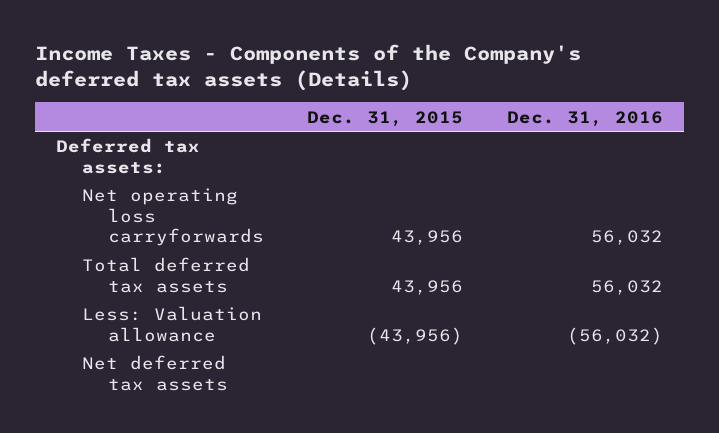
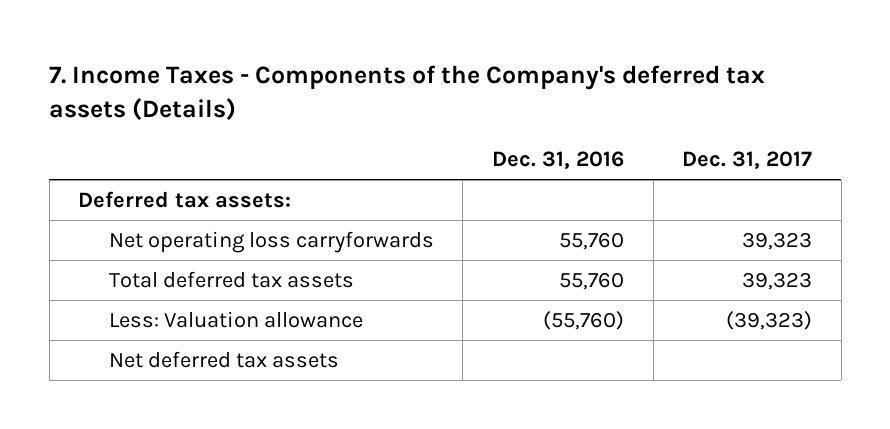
[34,44,581,91] Income Taxes - Components of the Company's deferred tax assets (Details) -> [49,65,766,121] 7. Income Taxes - Components of the Company's deferred tax assets (Details)
[307,110,464,127] Dec. 31, 2015 -> none
none -> [682,150,813,169] Dec. 31, 2017
[590,230,663,246] 56,032 -> [558,231,624,250] 55,760
[590,279,663,295] 56,032 -> [558,271,624,290] 55,760
[566,326,663,345] (56,032) -> [542,310,624,330] (55,760)

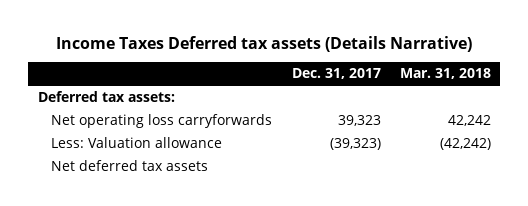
[49,65,766,121] 7. Income Taxes - Components of the Company's deferred tax assets (Details) -> [56,35,473,52] Income Taxes Deferred tax assets (Details Narrative)
[491,150,624,169] Dec. 31, 2016 -> none
none -> [399,68,491,80] Mar. 31, 2018
[108,270,354,288] Total deferred tax assets -> none

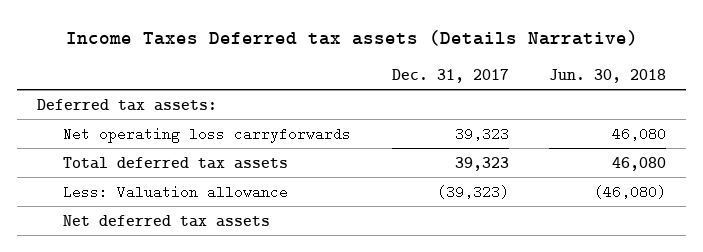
[399,68,491,80] Mar. 31, 2018 -> none
none -> [548,69,666,84] Jun. 30, 2018
none -> [63,156,289,169] Total deferred tax assets

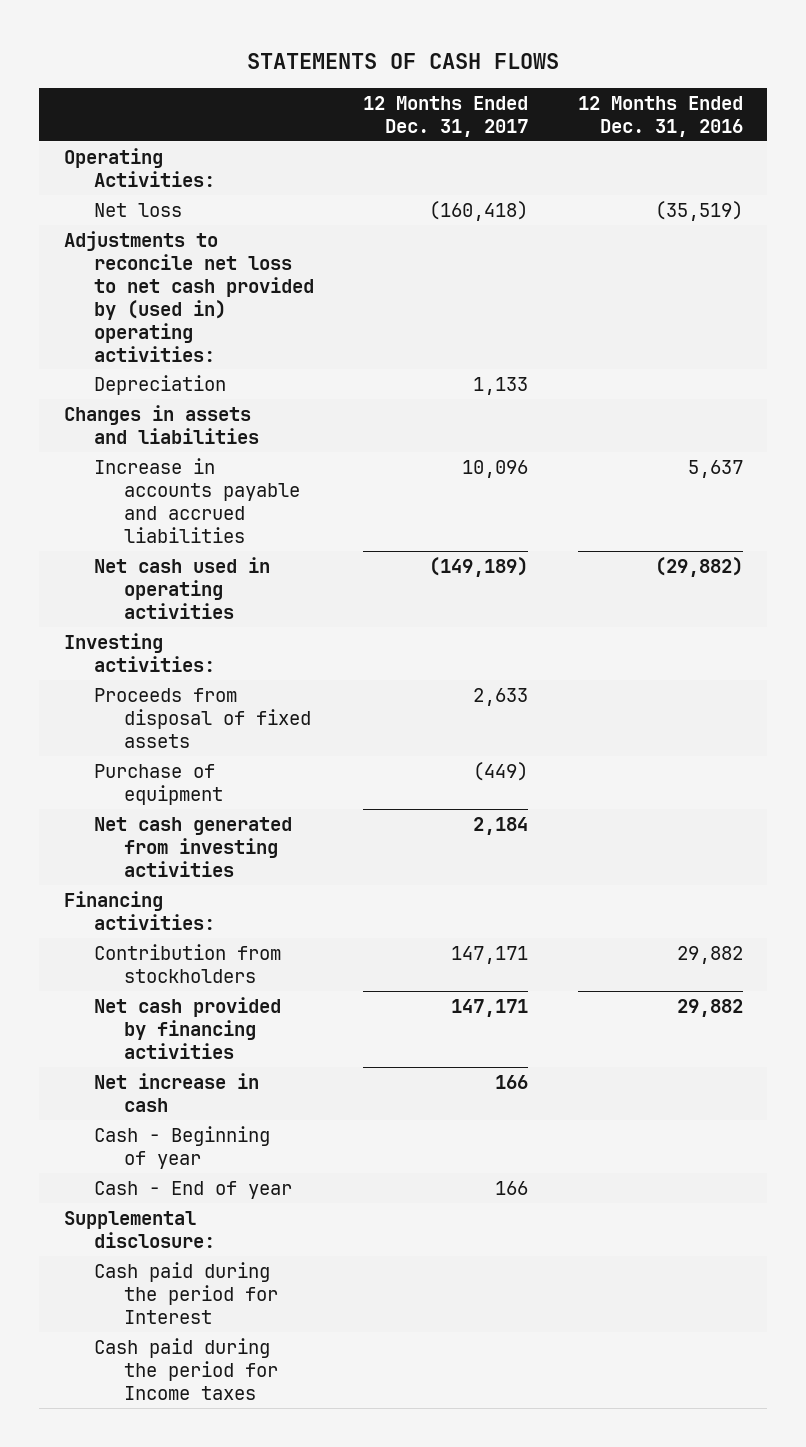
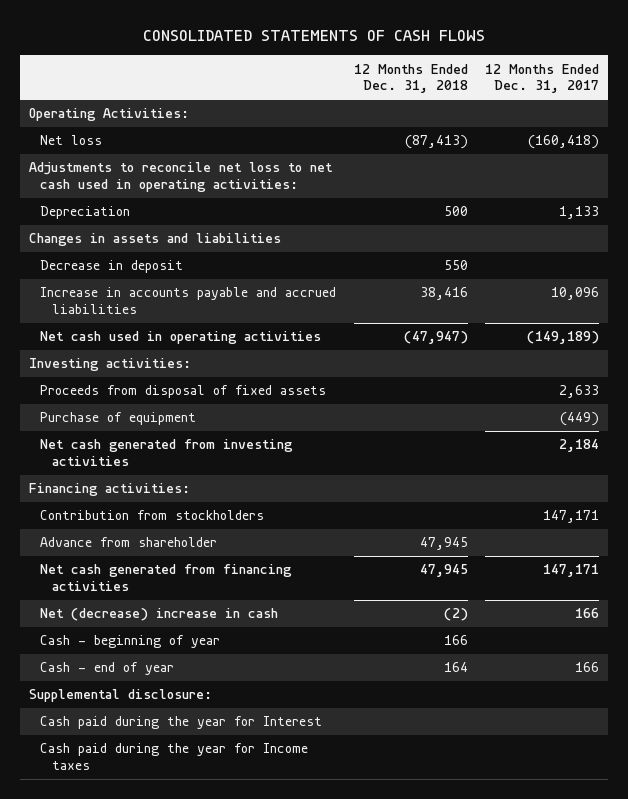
[247,52,560,69] STATEMENTS OF CASH FLOWS -> [142,30,485,42] CONSOLIDATED STATEMENTS OF CASH FLOWS
[577,95,743,137] 12 Months Ended Dec. 31, 2016 -> none
none -> [353,63,468,94] 12 Months Ended Dec. 31, 2018
[63,230,314,362] Adjustments to reconcile net loss to net cash provided by (used in) operating activities: -> [28,162,333,193] Adjustments to reconcile net loss to net cash used in operating activities:
none -> [40,260,184,274] Decrease in deposit
none -> [40,537,218,548] Advance from shareholder
[93,996,281,1059] Net cash provided by financing activities -> [40,564,293,592] Net cash generated from financing activities
[93,1072,259,1112] Net increase in cash -> [40,608,279,622] Net (decrease) increase in cash
[93,1125,270,1169] Cash - Beginning of year -> [40,635,221,649] Cash - beginning of year
[93,1180,292,1199] Cash - End of year -> [40,662,175,676] Cash - end of year
[93,1261,278,1324] Cash paid during the period for Interest -> [40,716,323,730] Cash paid during the year for Interest
[93,1337,278,1400] Cash paid during the period for Income taxes -> [40,743,309,771] Cash paid during the year for Income taxes

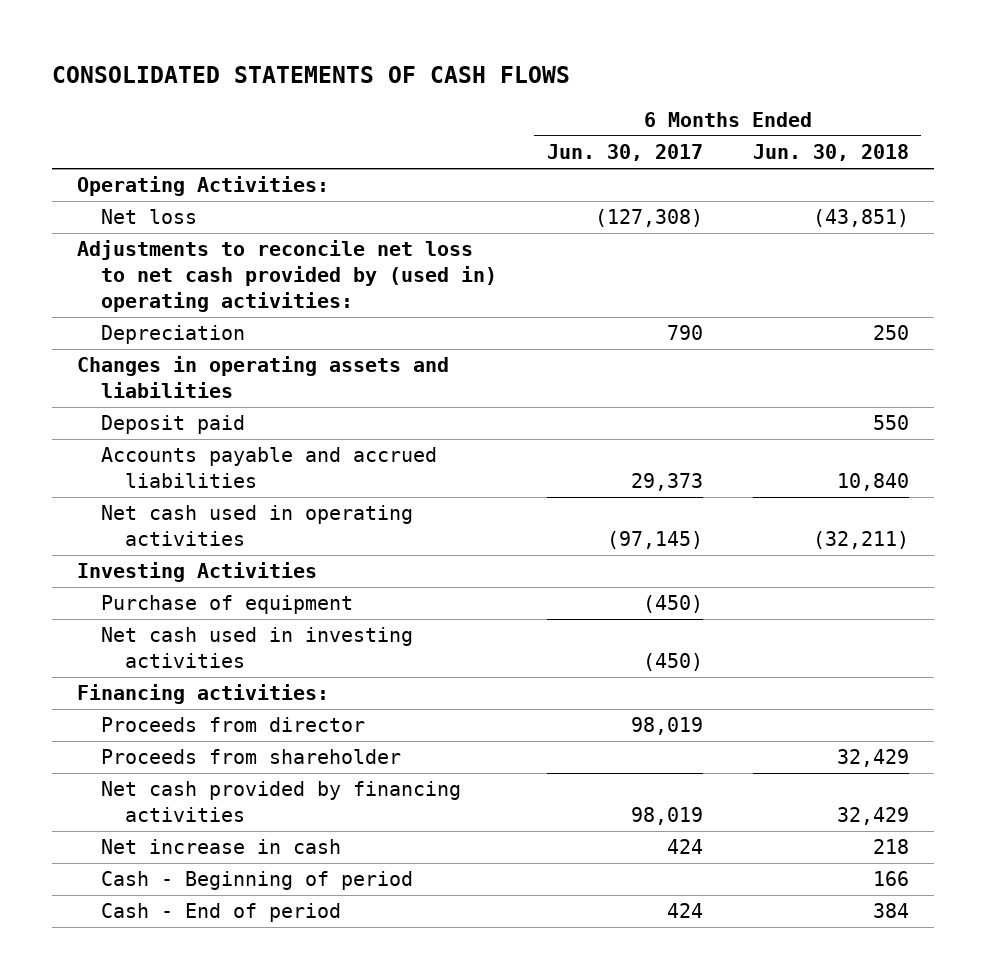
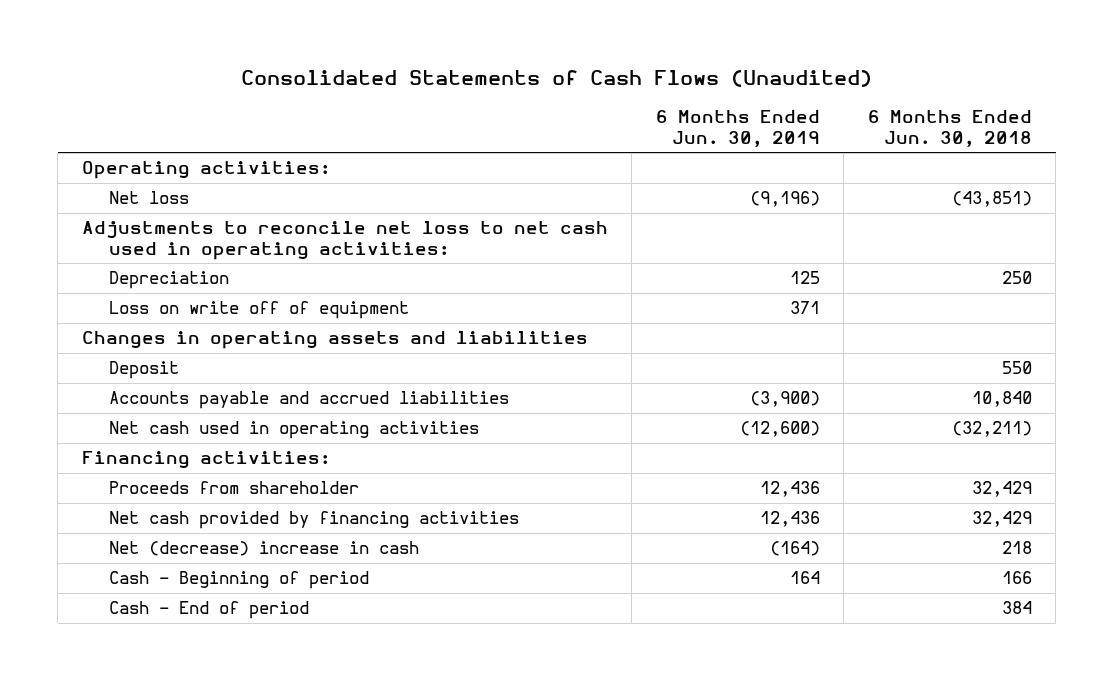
[52,66,571,84] CONSOLIDATED STATEMENTS OF CASH FLOWS -> [240,69,872,87] Consolidated Statements of Cash Flows (Unaudited)
[546,144,703,162] Jun. 30, 2017 -> none
none -> [655,110,820,147] 6 Months Ended Jun. 30, 2019
[77,176,330,197] Operating Activities: -> [81,161,330,180] Operating activities:
[77,240,497,312] Adjustments to reconcile net loss to net cash provided by (used in) operating activities: -> [81,221,608,261] Adjustments to reconcile net loss to net cash used in operating activities:
none -> [108,301,409,320] Loss on write off of equipment
[100,415,245,435] Deposit paid -> [108,361,179,380] Deposit
[77,562,318,583] Investing Activities -> none
[100,595,353,615] Purchase of equipment -> none
[100,627,413,669] Net cash used in investing activities -> none
[100,717,365,733] Proceeds from director -> none
[100,839,341,855] Net increase in cash -> [108,541,419,557] Net (decrease) increase in cash

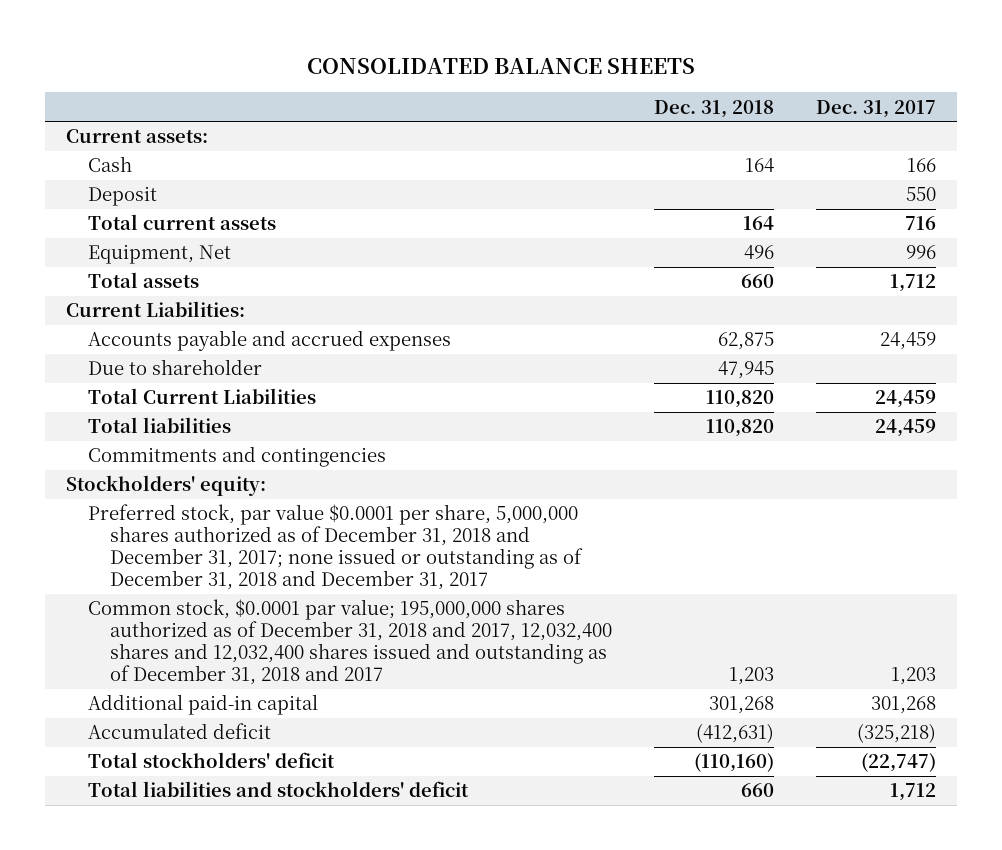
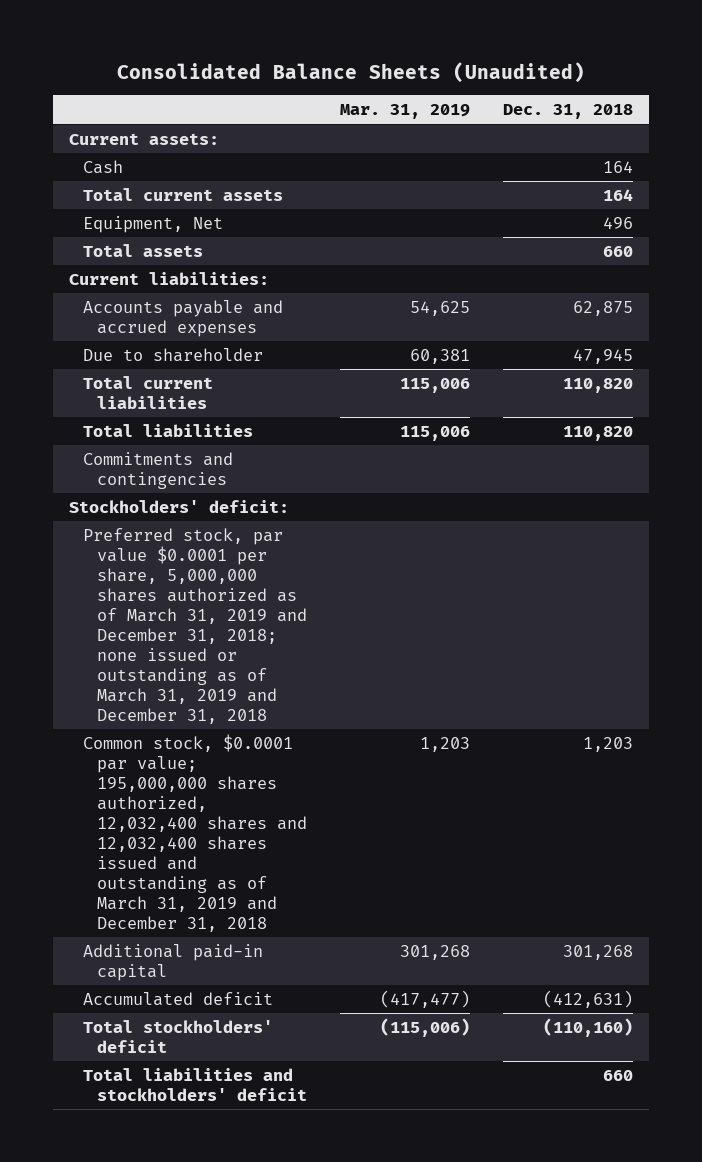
[307,57,696,74] CONSOLIDATED BALANCE SHEETS -> [117,61,586,83] Consolidated Balance Sheets (Unaudited)
[816,99,937,118] Dec. 31, 2017 -> none
none -> [340,104,471,120] Mar. 31, 2019
[88,186,158,207] Deposit -> none
[65,301,245,318] Current Liabilities: -> [69,272,270,286] Current liabilities:
[88,388,317,405] Total Current Liabilities -> [83,376,214,410] Total current liabilities
[65,475,266,497] Stockholders' equity: -> [69,500,290,514] Stockholders' deficit:
[88,504,584,591] Preferred stock, par value $0.0001 per share, 5,000,000 shares authorized as of December 31, 2018 and December 31, 2017; none issued or outstanding as of December 31, 2018 and December 31, 2017 -> [83,528,308,724] Preferred stock, par value $0.0001 per share, 5,000,000 shares authorized as of March 31, 2019 and December 31, 2018; none issued or outstanding as of March 31, 2019 and December 31, 2018
[88,599,613,686] Common stock, $0.0001 par value; 195,000,000 shares authorized as of December 31, 2018 and 2017, 12,032,400 shares and 12,032,400 shares issued and outstanding as of December 31, 2018 and 2017 -> [83,734,308,932] Common stock, $0.0001 par value; 195,000,000 shares authorized, 12,032,400 shares and 12,032,400 shares issued and outstanding as of March 31, 2019 and December 31, 2018

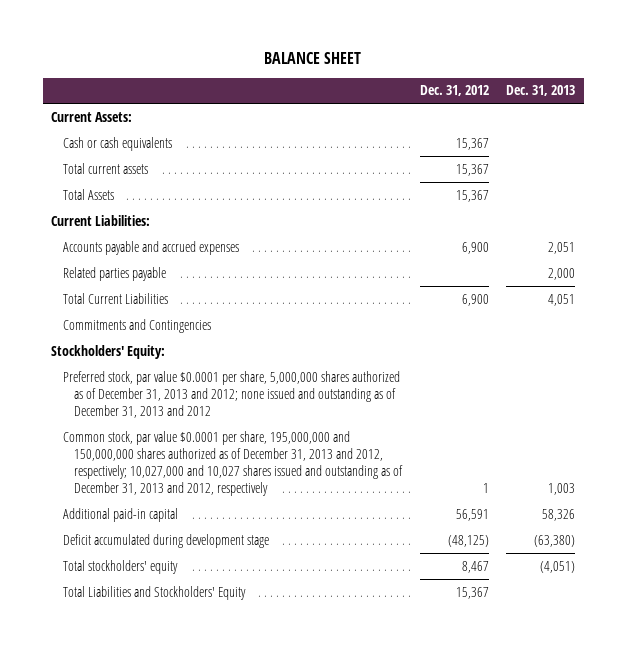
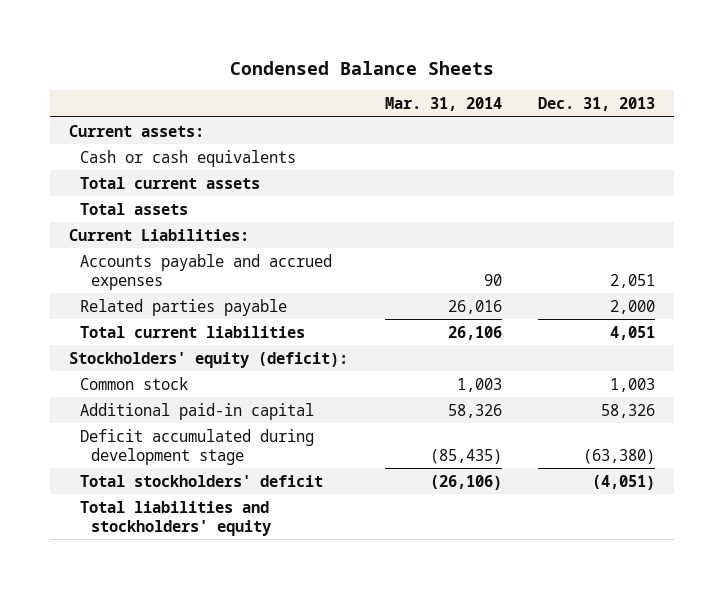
[264,51,362,64] BALANCE SHEET -> [230,60,495,75] Condensed Balance Sheets
[419,85,489,97] Dec. 31, 2012 -> none
none -> [384,97,502,112] Mar. 31, 2014
[51,111,133,122] Current Assets: -> [68,124,204,137] Current assets:
[62,188,114,200] Total Assets -> [80,202,189,215] Total assets
[62,318,211,333] Commitments and Contingencies -> none
[62,370,400,419] Preferred stock, par value $0.0001 per share, 5,000,000 shares authorized as of December 31, 2013 and 2012; none issued and outstanding as of December 31, 2013 and 2012 -> none
[62,292,168,304] Total Current Liabilities -> [80,325,306,338] Total current liabilities
[51,344,166,359] Stockholders' Equity: -> [68,351,348,368] Stockholders' equity (deficit):
[62,430,404,497] Common stock, par value $0.0001 per share, 195,000,000 and 150,000,000 shares authorized as of December 31, 2013 and 2012, respectively; 10,027,000 and 10,027 shares issued and outstanding as of December 31, 2013 and 2012, respectively -> [80,376,189,390] Common stock
[62,559,178,574] Total stockholders' equity -> [80,474,324,487] Total stockholders' deficit
[62,585,246,600] Total Liabilities and Stockholders' Equity -> [80,500,272,536] Total liabilities and stockholders' equity

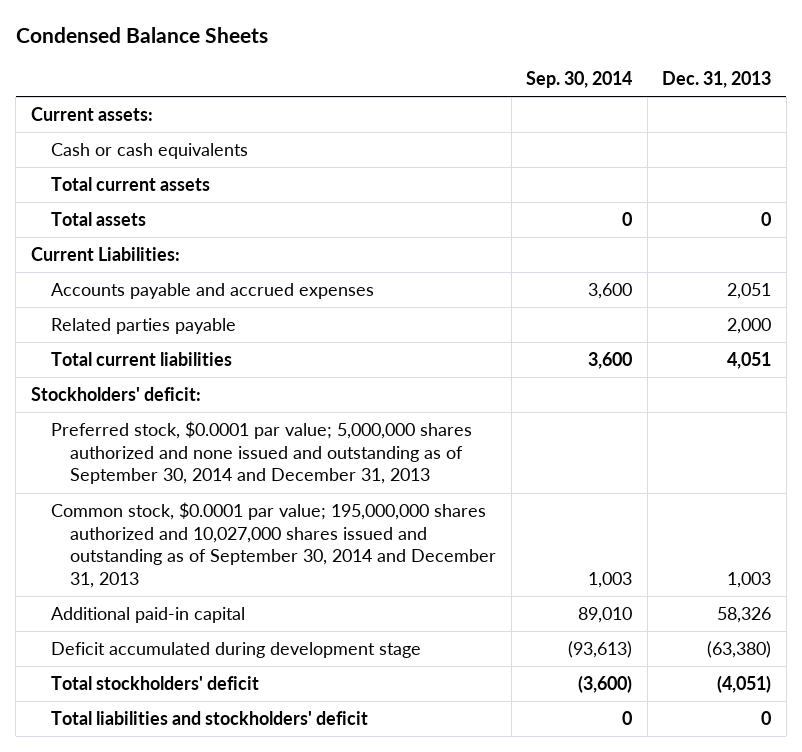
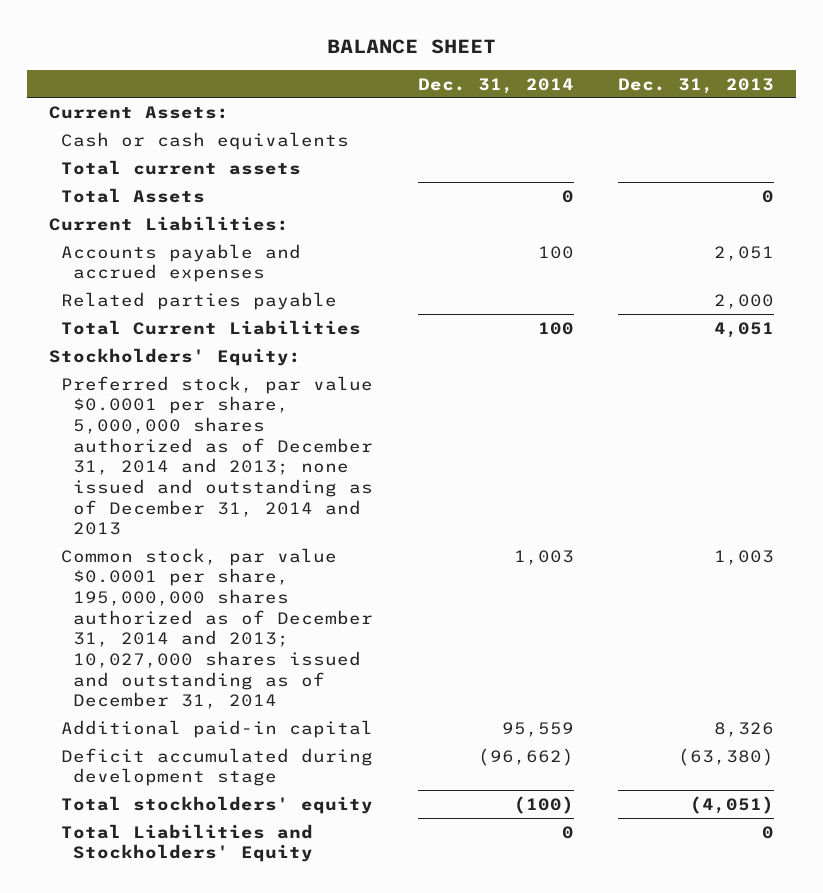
[15,27,268,44] Condensed Balance Sheets -> [326,39,496,55] BALANCE SHEET
[526,71,633,89] Sep. 30, 2014 -> none
none -> [417,77,574,94] Dec. 31, 2014
[30,107,153,122] Current assets: -> [49,105,230,119] Current Assets:
[50,212,146,227] Total assets -> [61,187,206,203] Total Assets
[50,352,232,367] Total current liabilities -> [61,319,362,335] Total Current Liabilities
[30,387,201,402] Stockholders' deficit: -> [49,347,302,366] Stockholders' Equity:
[50,421,472,485] Preferred stock, $0.0001 par value; 5,000,000 shares authorized and none issued and outstanding as of September 30, 2014 and December 31, 2013 -> [61,375,374,536] Preferred stock, par value $0.0001 per share, 5,000,000 shares authorized as of December 31, 2014 and 2013; none issued and outstanding as of December 31, 2014 and 2013
[50,502,497,588] Common stock, $0.0001 par value; 195,000,000 shares authorized and 10,027,000 shares issued and outstanding as of September 30, 2014 and December 31, 2013 -> [61,547,374,710] Common stock, par value $0.0001 per share, 195,000,000 shares authorized as of December 31, 2014 and 2013; 10,027,000 shares issued and outstanding as of December 31, 2014
[717,607,772,624] 58,326 -> [713,721,774,737] 8,326
[50,676,259,691] Total stockholders' deficit -> [61,795,374,814] Total stockholders' equity
[50,711,368,726] Total liabilities and stockholders' deficit -> [61,823,314,863] Total Liabilities and Stockholders' Equity

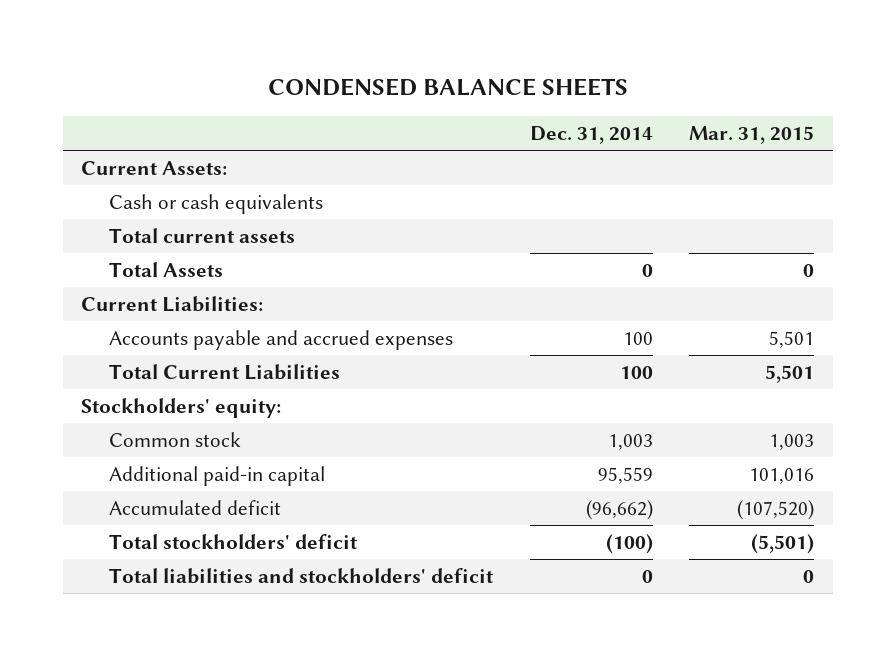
[326,39,496,55] BALANCE SHEET -> [267,78,628,97] CONDENSED BALANCE SHEETS
[617,77,774,94] Dec. 31, 2013 -> none
none -> [689,125,815,144] Mar. 31, 2015
[61,291,338,310] Related parties payable -> none
[61,375,374,536] Preferred stock, par value $0.0001 per share, 5,000,000 shares authorized as of December 31, 2014 and 2013; none issued and outstanding as of December 31, 2014 and 2013 -> none
[49,347,302,366] Stockholders' Equity: -> [81,397,282,418] Stockholders' equity:
[61,547,374,710] Common stock, par value $0.0001 per share, 195,000,000 shares authorized as of December 31, 2014 and 2013; 10,027,000 shares issued and outstanding as of December 31, 2014 -> [109,431,242,447] Common stock
[61,747,374,787] Deficit accumulated during development stage -> [109,499,282,515] Accumulated deficit
[61,795,374,814] Total stockholders' equity -> [109,533,359,549] Total stockholders' deficit
[61,823,314,863] Total Liabilities and Stockholders' Equity -> [109,567,495,584] Total liabilities and stockholders' deficit

